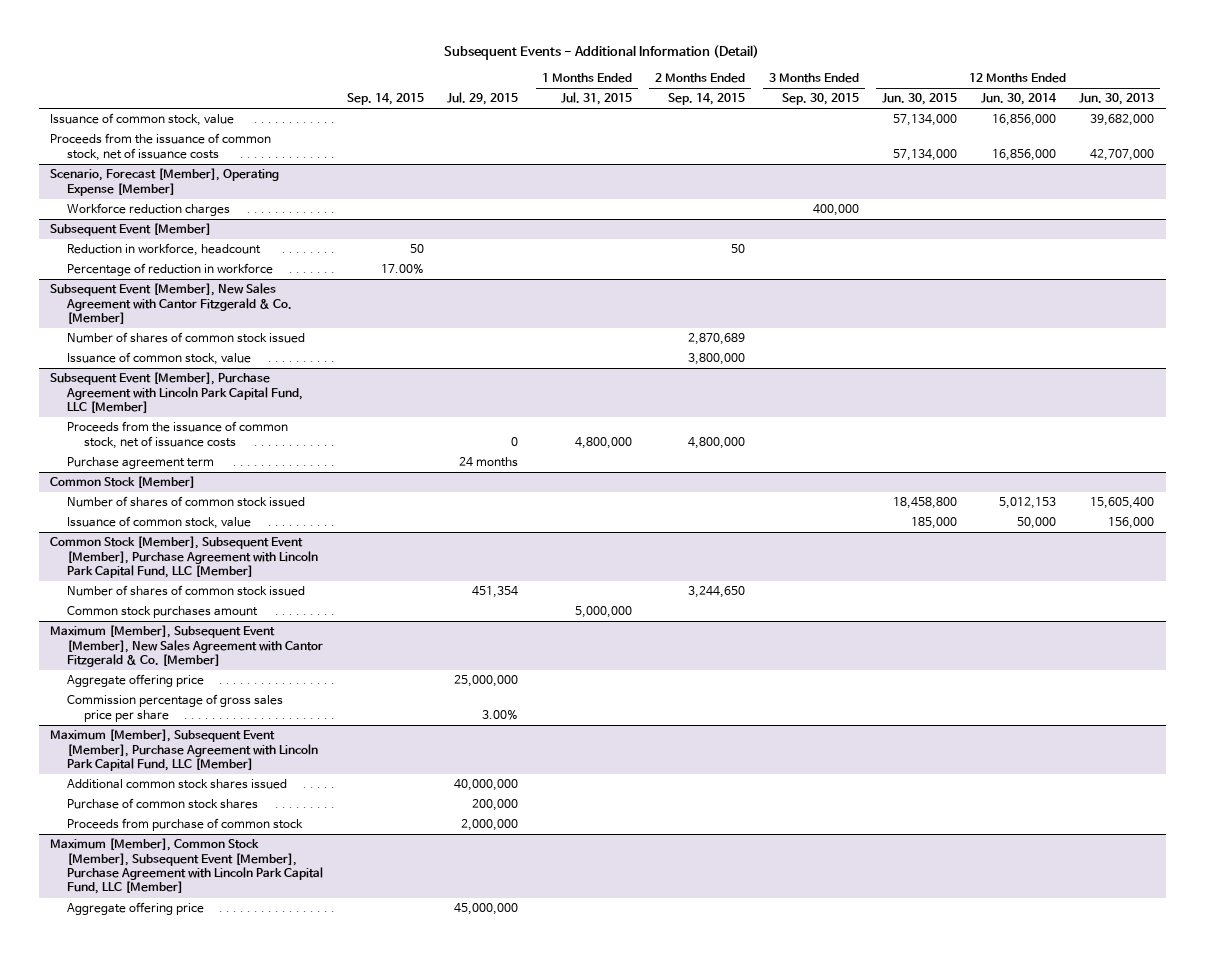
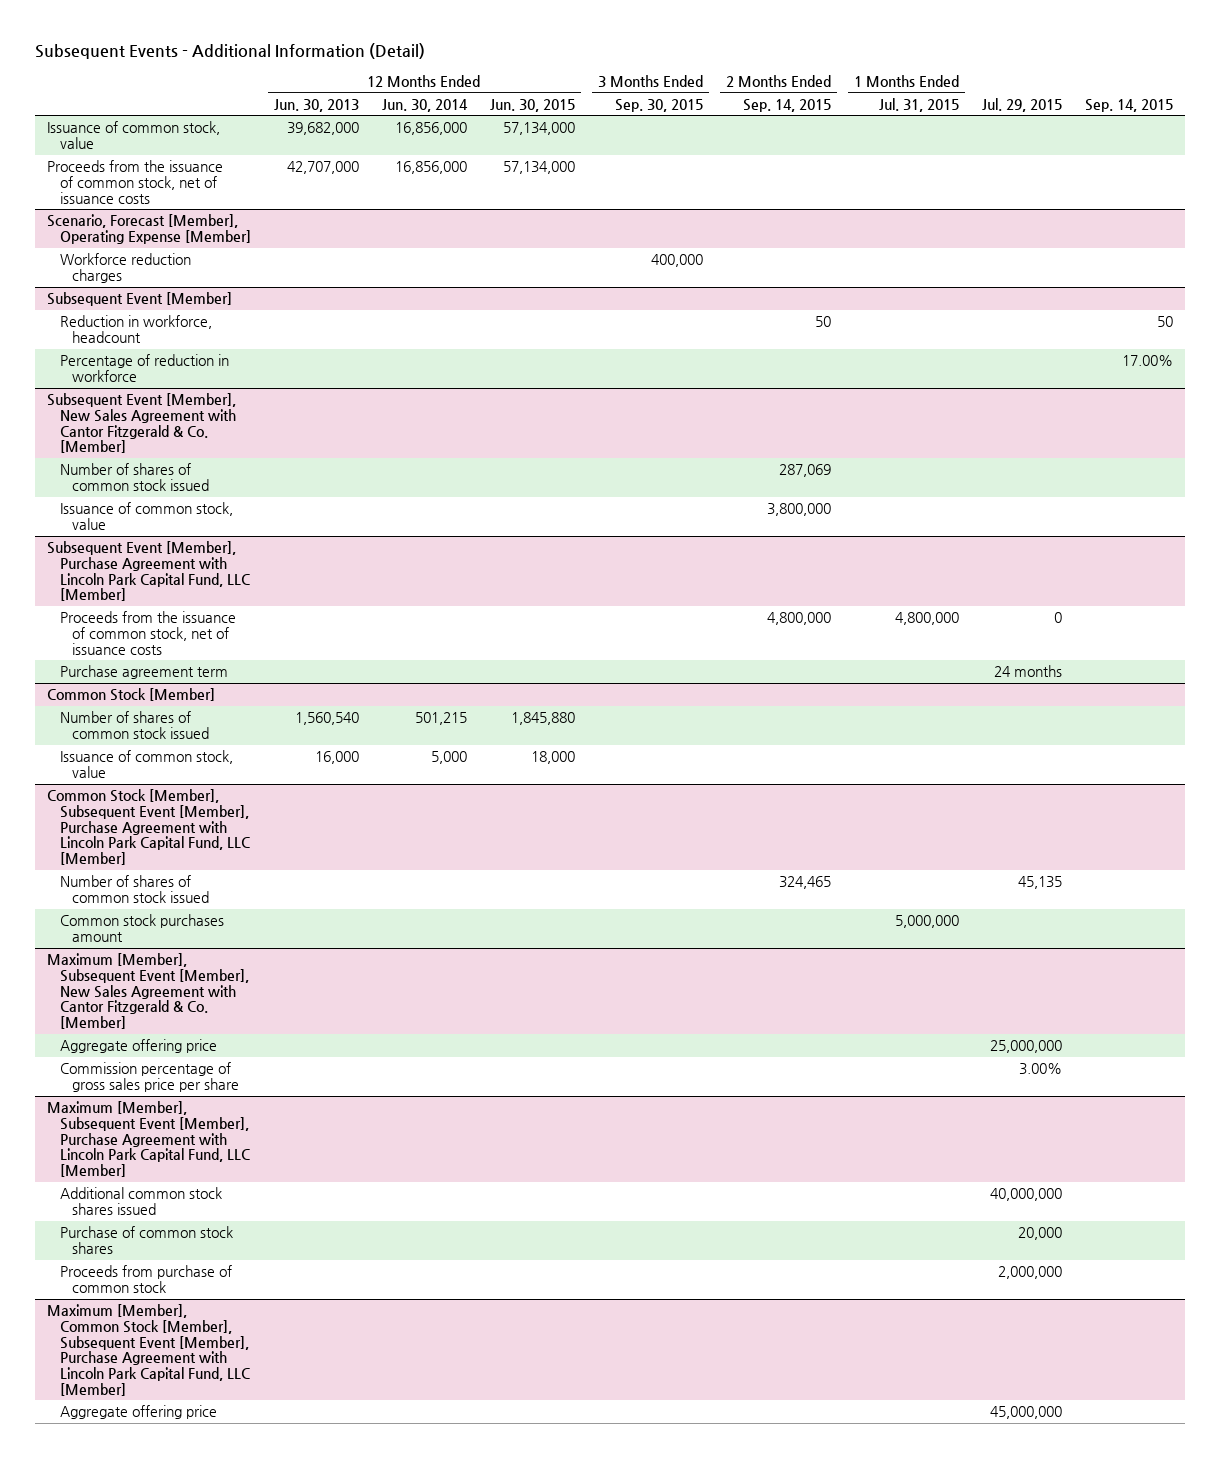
[688,333,746,346] 2,870,689 -> [779,464,832,478] 287,069
[893,497,958,510] 18,458,800 -> [510,712,575,726] 1,845,880
[998,497,1056,510] 5,012,153 -> [414,712,467,726] 501,215
[1090,497,1155,510] 15,605,400 -> [294,712,359,726] 1,560,540
[911,517,958,530] 185,000 -> [530,751,575,765] 18,000
[1016,517,1056,530] 50,000 -> [430,751,467,765] 5,000
[1108,517,1155,530] 156,000 -> [314,751,359,765] 16,000
[472,586,519,599] 451,354 -> [1018,876,1063,890] 45,135
[688,586,746,599] 3,244,650 -> [779,876,832,890] 324,465
[472,799,519,812] 200,000 -> [1018,1227,1063,1241] 20,000

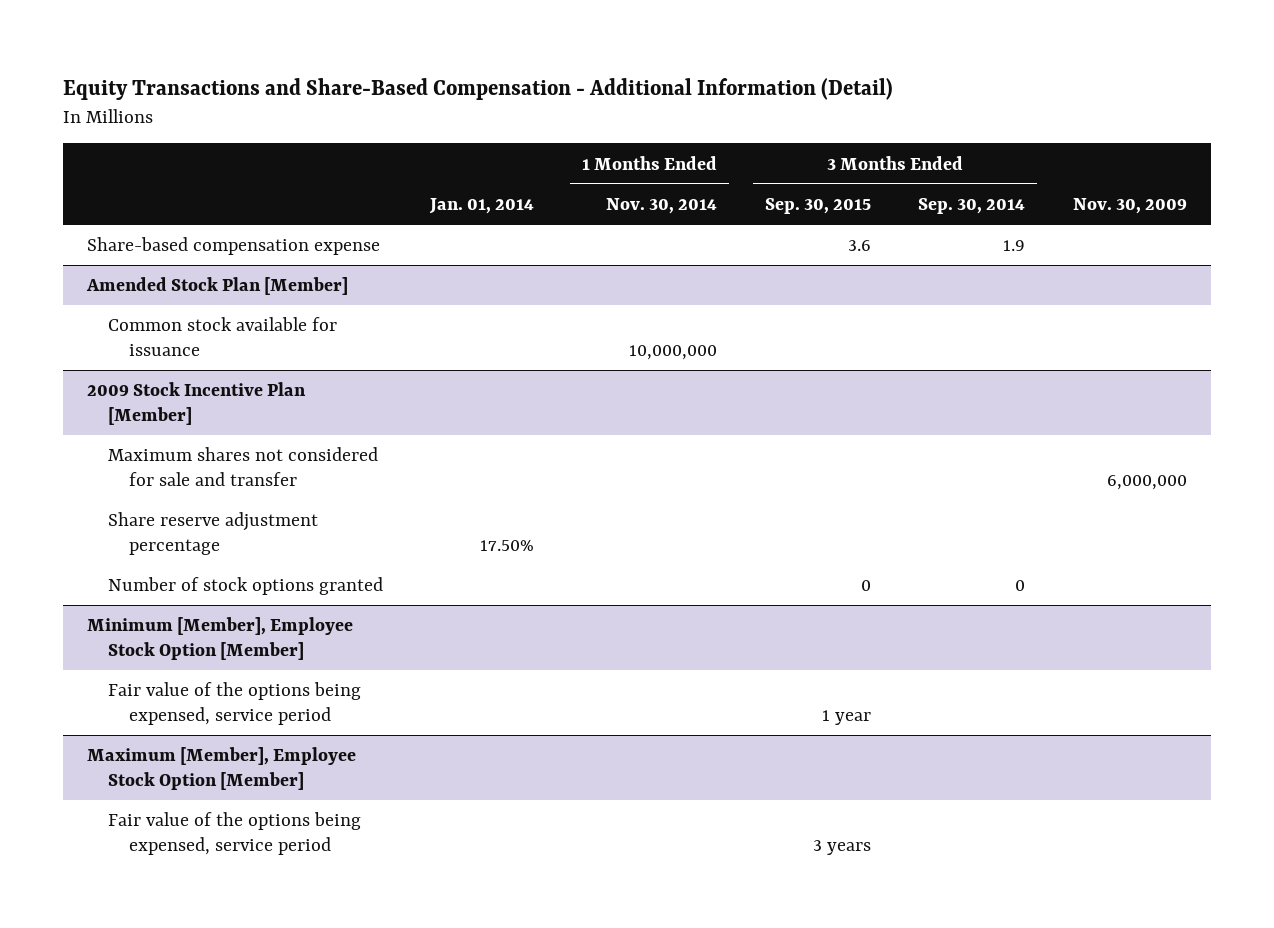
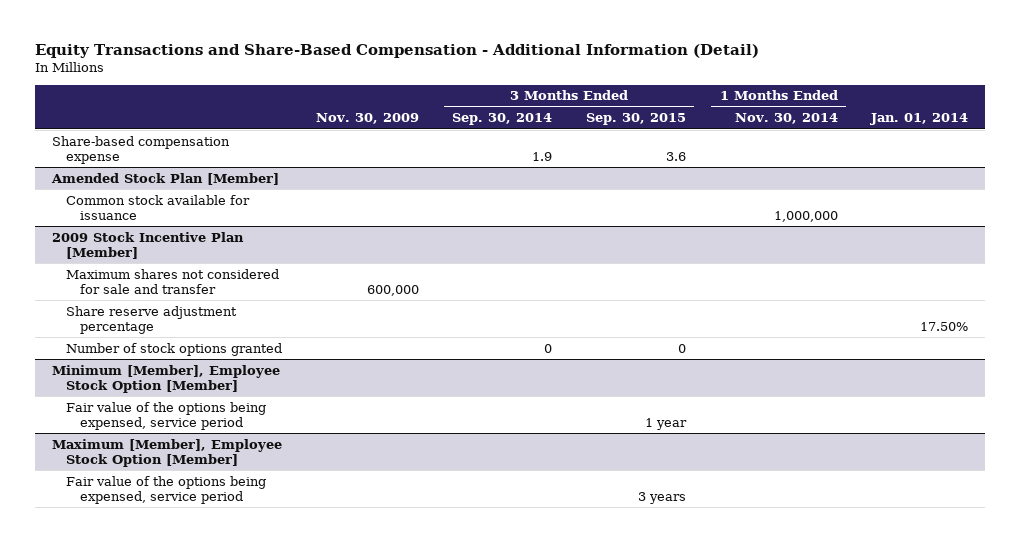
[629,344,718,360] 10,000,000 -> [773,211,838,223] 1,000,000
[1107,474,1188,490] 6,000,000 -> [366,285,419,297] 600,000

